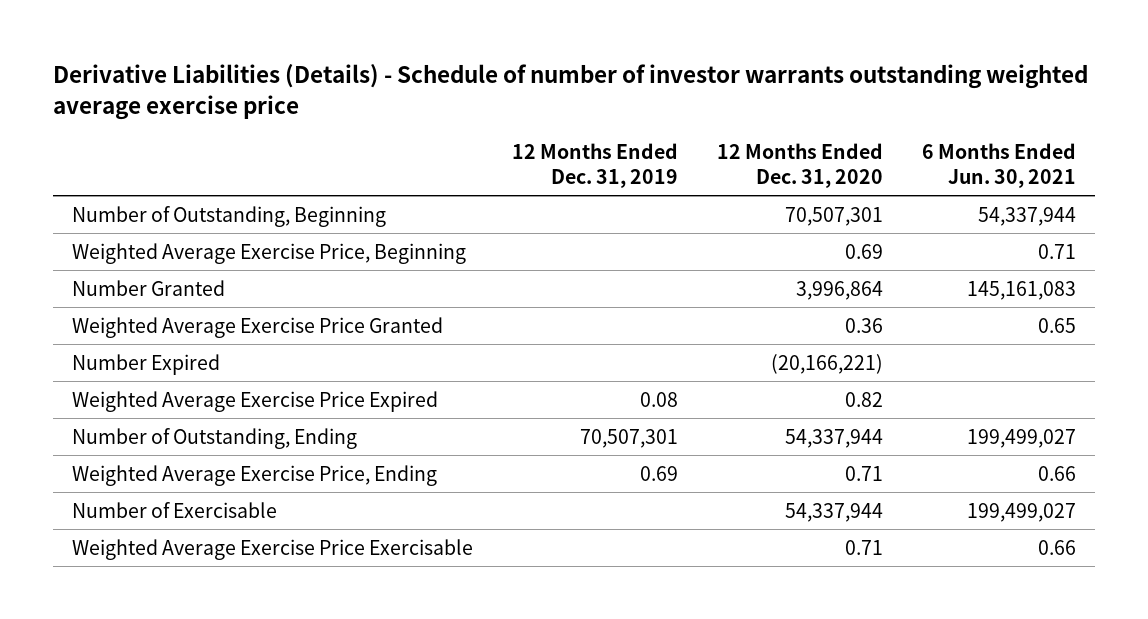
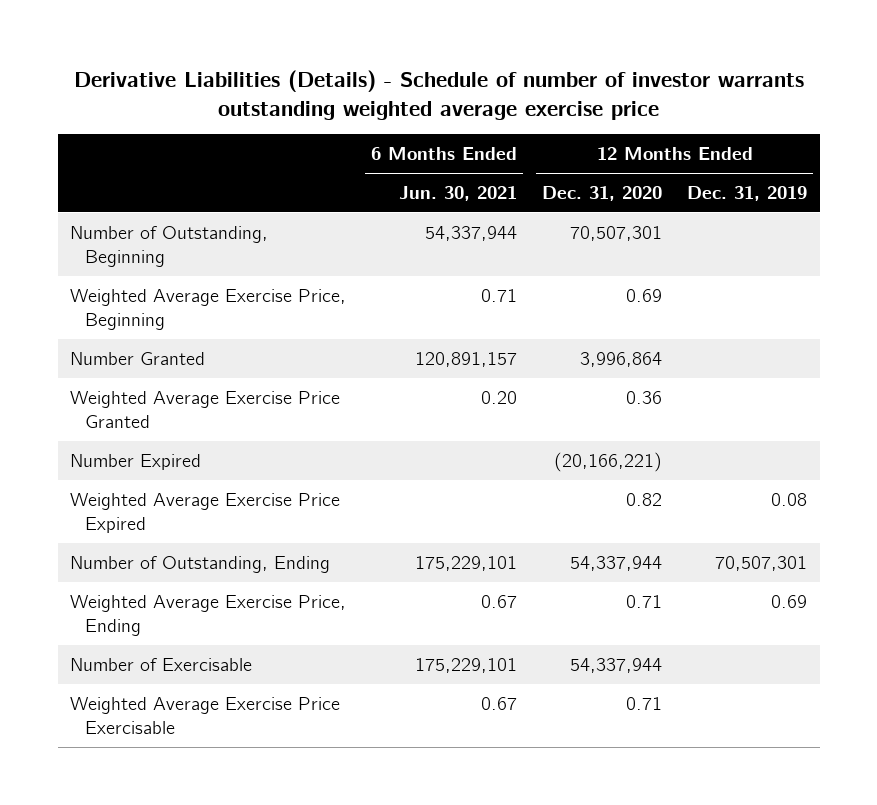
[966,280,1076,300] 145,161,083 -> [415,351,518,367] 120,891,157
[1037,317,1076,333] 0.65 -> [481,390,518,404] 0.20
[966,428,1076,448] 199,499,027 -> [415,555,518,571] 175,229,101
[1037,465,1076,481] 0.66 -> [481,594,518,608] 0.67
[966,502,1076,522] 199,499,027 -> [415,657,518,673] 175,229,101
[1037,539,1076,555] 0.66 -> [481,696,518,710] 0.67

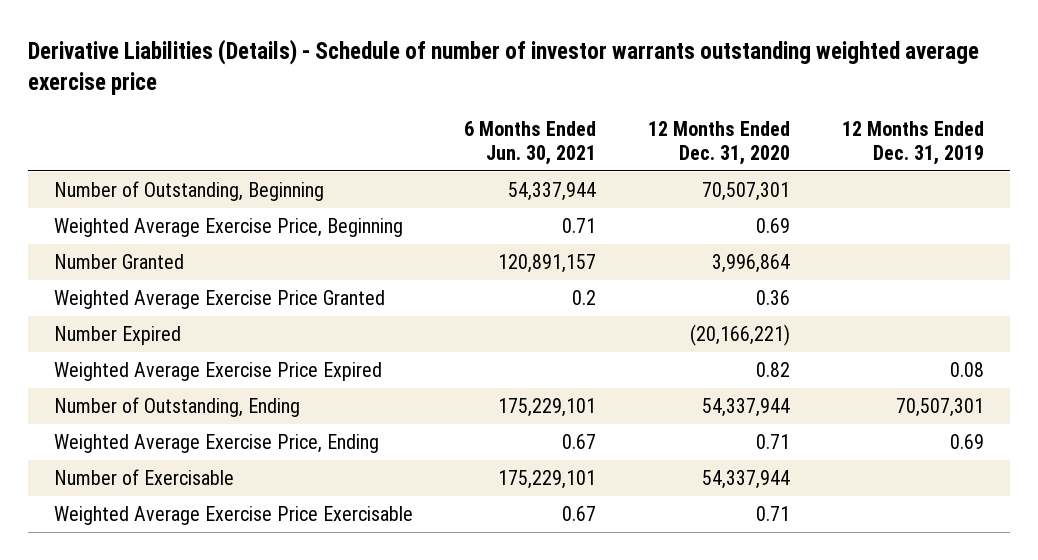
[481,390,518,404] 0.20 -> [572,290,597,306] 0.2

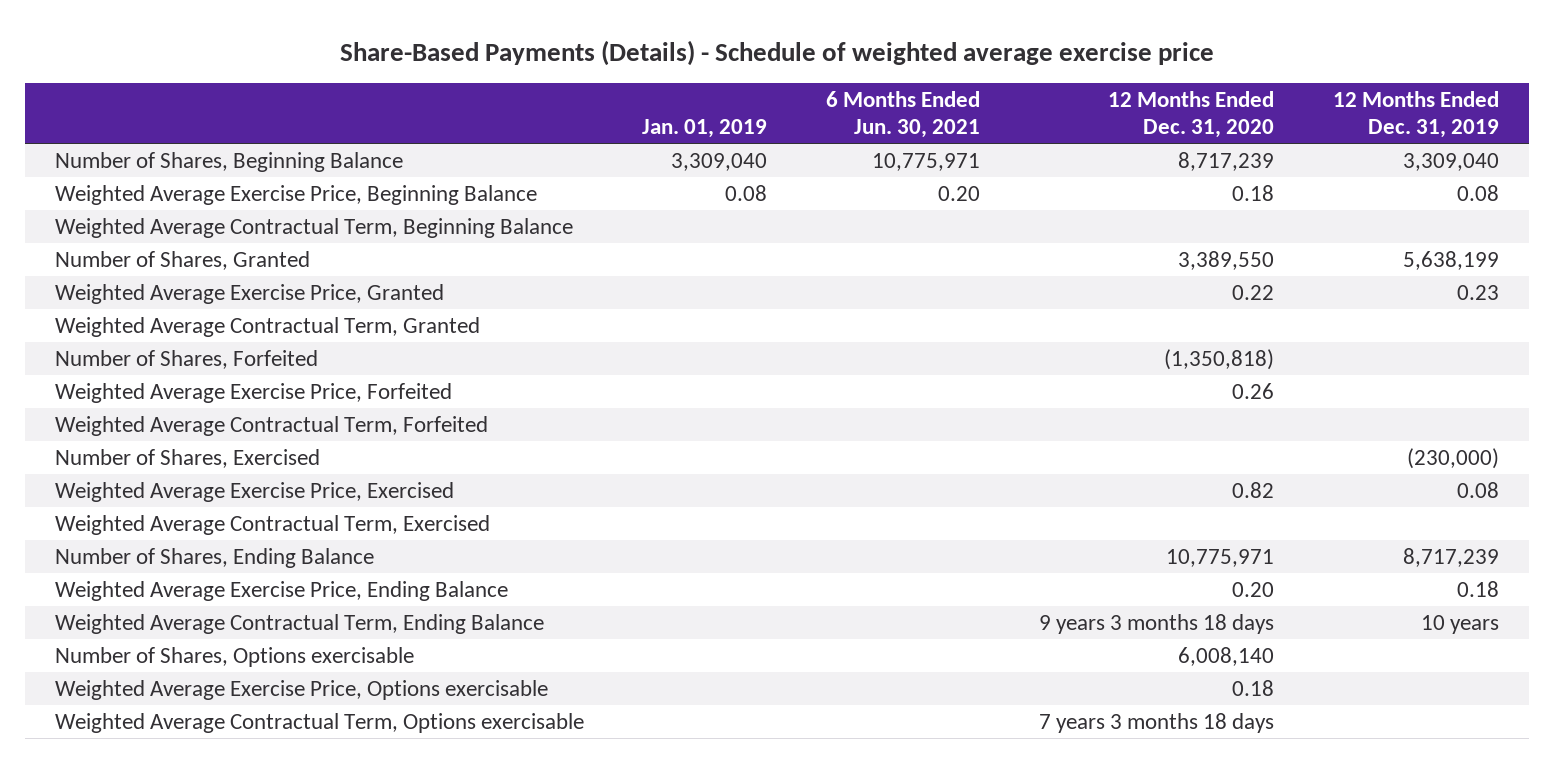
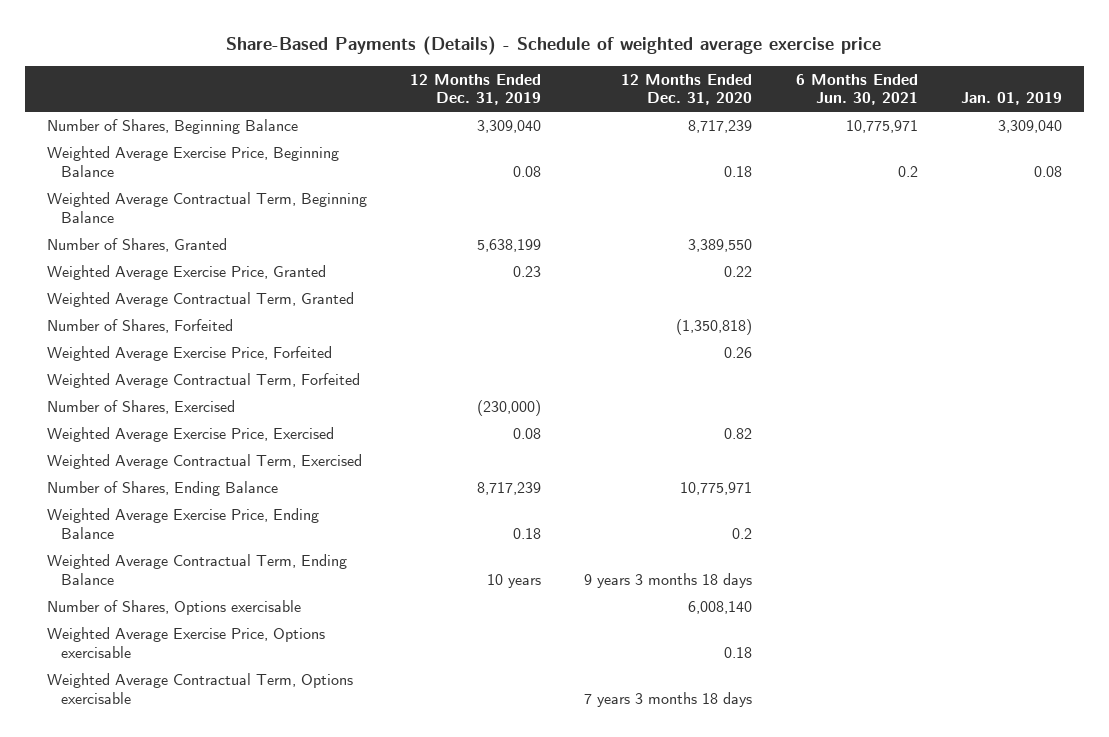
[938,185,981,201] 0.20 -> [897,165,918,177] 0.2
[1232,581,1275,597] 0.20 -> [732,527,753,539] 0.2

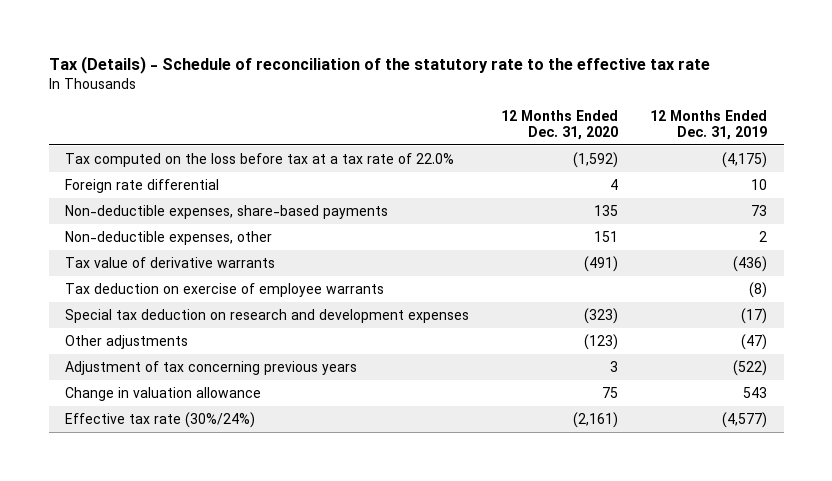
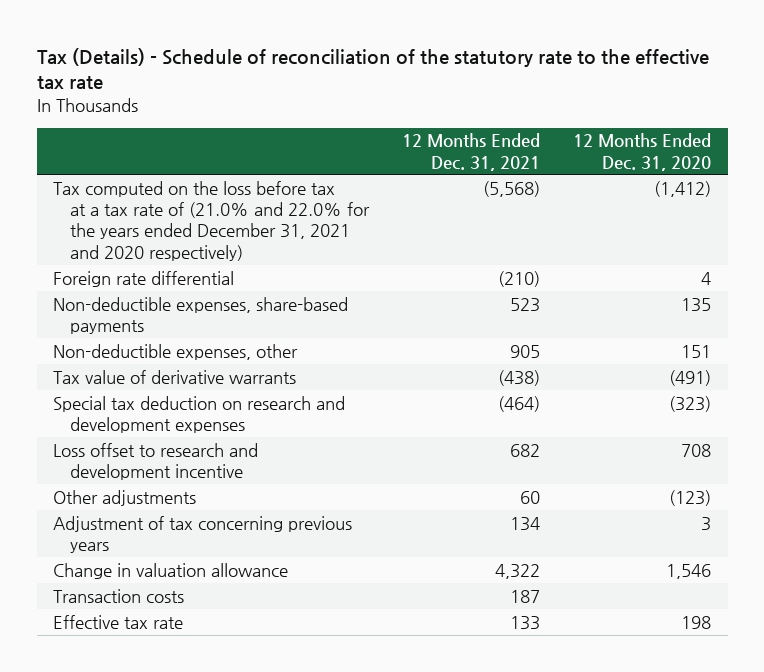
[650,109,768,140] 12 Months Ended Dec. 31, 2019 -> none
none -> [402,133,541,171] 12 Months Ended Dec. 31, 2021
[64,152,454,167] Tax computed on the loss before tax at a tax rate of 22.0% -> [53,180,371,261] Tax computed on the loss before tax at a tax rate of (21.0% and 22.0% for the years ended December 31, 2021 and 2020 respectively)
[573,151,619,168] (1,592) -> [654,180,712,197] (1,412)
[64,282,384,297] Tax deduction on exercise of employee warrants -> none
none -> [53,442,259,481] Loss offset to research and development incentive
[602,386,619,398] 75 -> [666,563,712,579] 1,546
none -> [53,588,185,603] Transaction costs
[64,411,255,428] Effective tax rate (30%/24%) -> [53,614,184,629] Effective tax rate
[573,411,619,428] (2,161) -> [681,615,712,629] 198

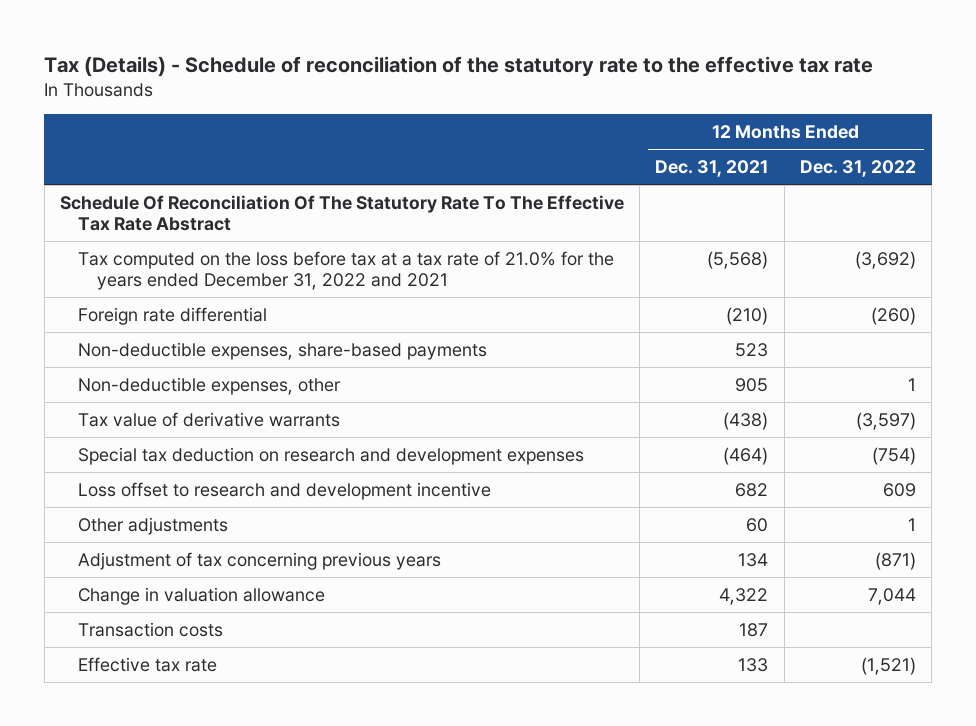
[573,133,712,171] 12 Months Ended Dec. 31, 2020 -> none
none -> [799,159,916,177] Dec. 31, 2022
none -> [60,194,625,231] Schedule Of Reconciliation Of The Statutory Rate To The Effective Tax Rate Abstract
[53,180,371,261] Tax computed on the loss before tax at a tax rate of (21.0% and 22.0% for the years ended December 31, 2021 and 2020 respectively) -> [78,250,615,290] Tax computed on the loss before tax at a tax rate of 21.0% for the years ended December 31, 2022 and 2021

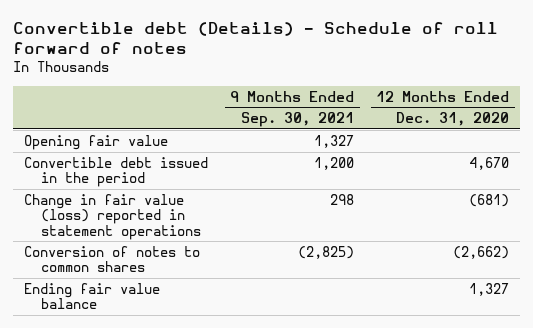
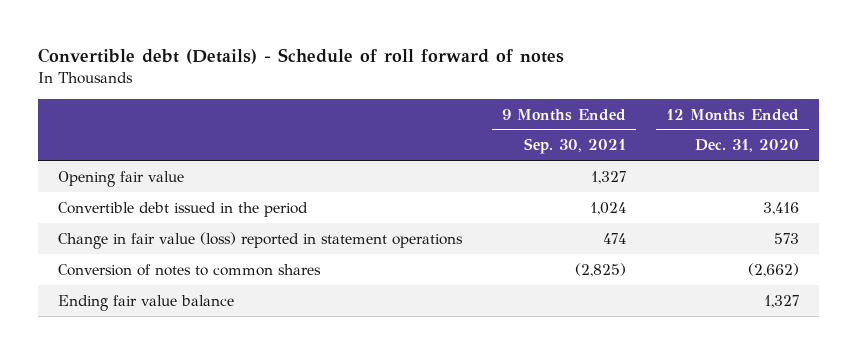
[314,156,355,170] 1,200 -> [590,201,627,215] 1,024
[469,156,510,170] 4,670 -> [763,201,800,215] 3,416
[330,193,355,205] 298 -> [603,232,627,244] 474
[469,193,510,207] (681) -> [774,232,800,244] 573

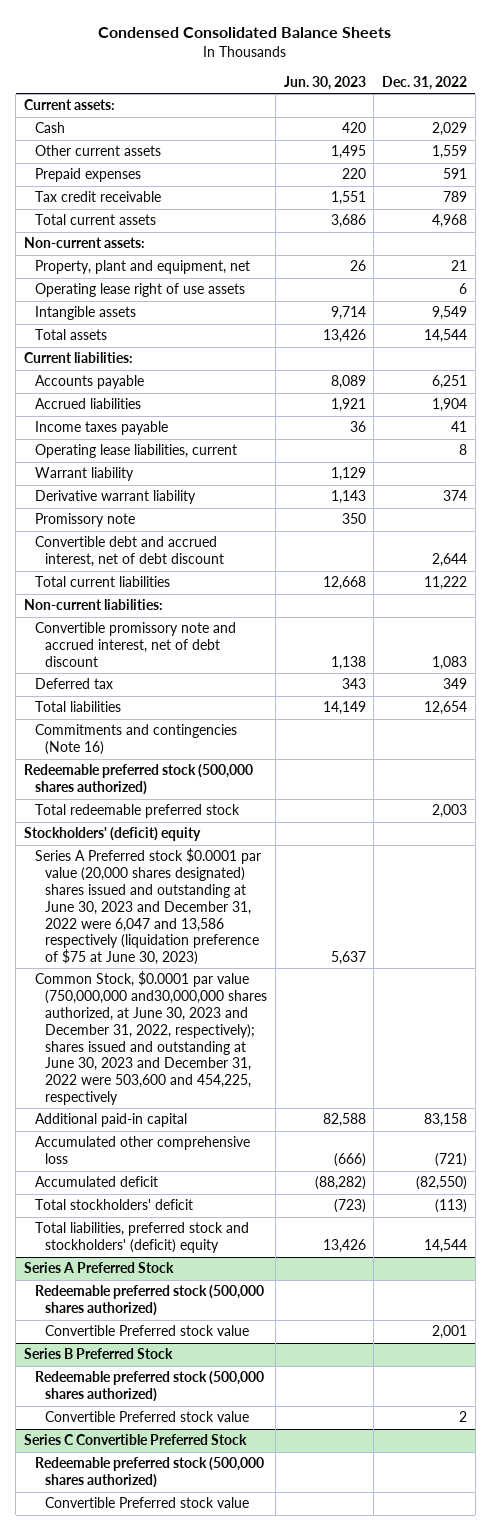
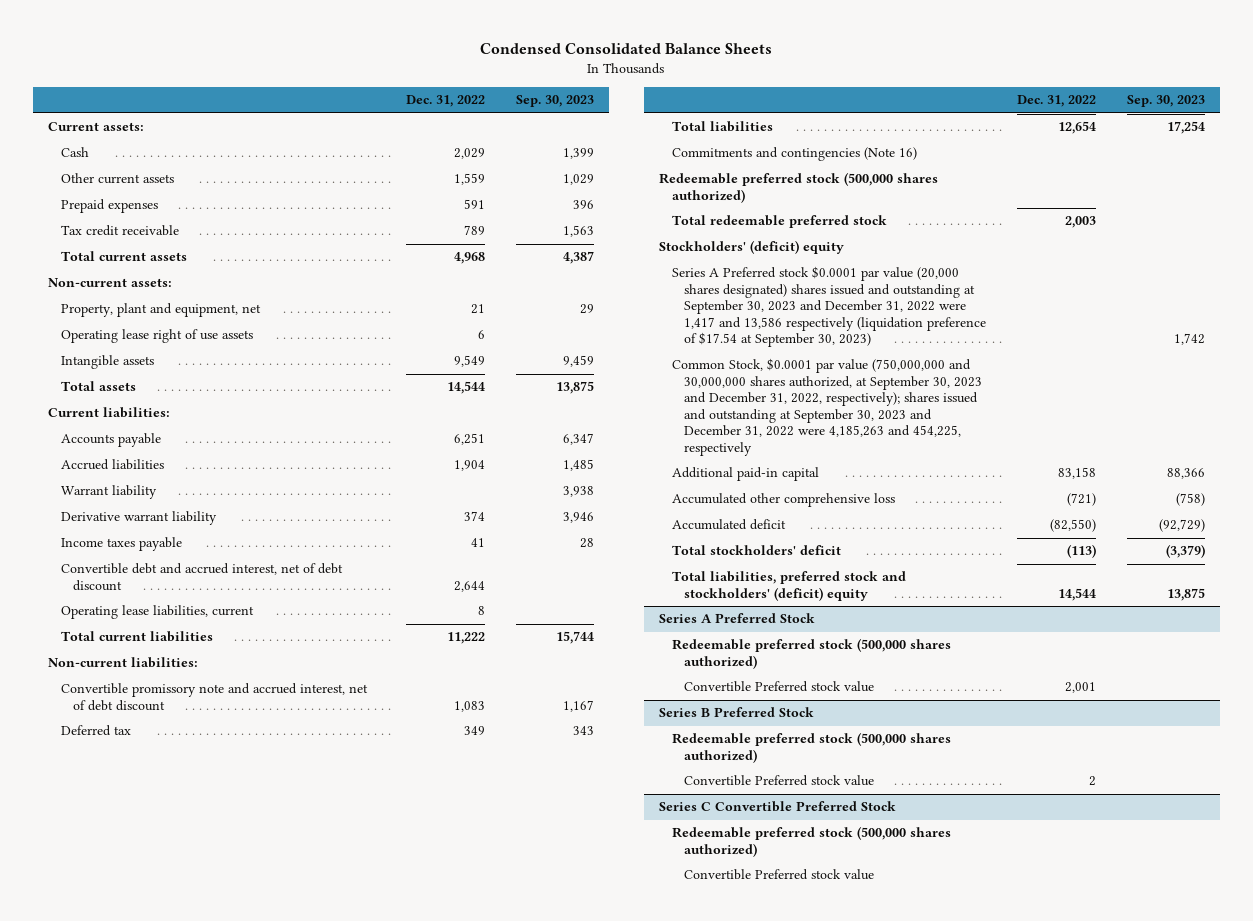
[283,76,366,91] Jun. 30, 2023 -> none
none -> [515,95,594,108] Sep. 30, 2023
[34,513,135,528] Promissory note -> none
[34,421,168,436] Income taxes payable -> [60,537,182,552] Income taxes payable
[34,444,237,459] Operating lease liabilities, current -> [60,605,254,620] Operating lease liabilities, current
[34,848,261,966] Series A Preferred stock $0.0001 par value (20,000 shares designated) shares issued and outstanding at June 30, 2023 and December 31, 2022 were 6,047 and 13,586 respectively (liquidation preference of $75 at June 30, 2023) -> [671,266,987,348] Series A Preferred stock $0.0001 par value (20,000 shares designated) shares issued and outstanding at September 30, 2023 and December 31, 2022 were 1,417 and 13,586 respectively (liquidation preference of $17.54 at September 30, 2023)
[34,971,268,1105] Common Stock, $0.0001 par value (750,000,000 and30,000,000 shares authorized, at June 30, 2023 and December 31, 2022, respectively); shares issued and outstanding at June 30, 2023 and December 31, 2022 were 503,600 and 454,225, respectively -> [671,358,983,457] Common Stock, $0.0001 par value (750,000,000 and 30,000,000 shares authorized, at September 30, 2023 and December 31, 2022, respectively); shares issued and outstanding at September 30, 2023 and December 31, 2022 were 4,185,263 and 454,225, respectively

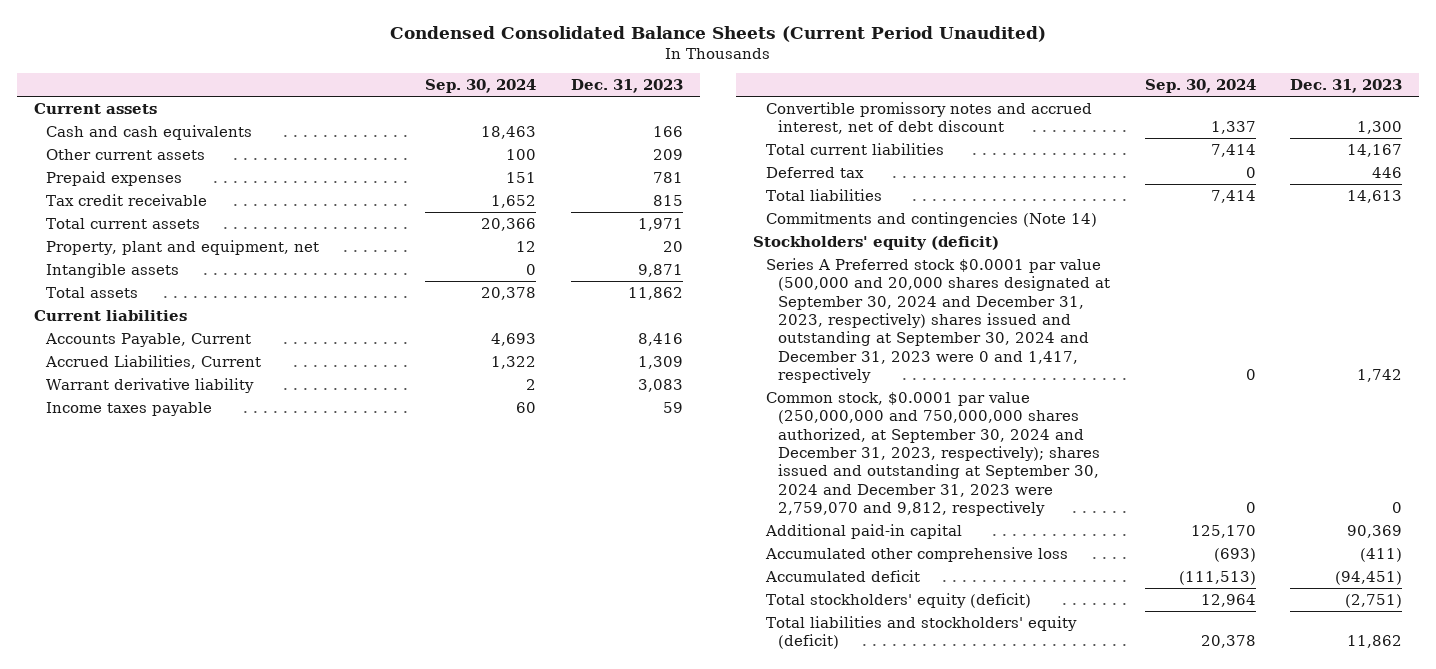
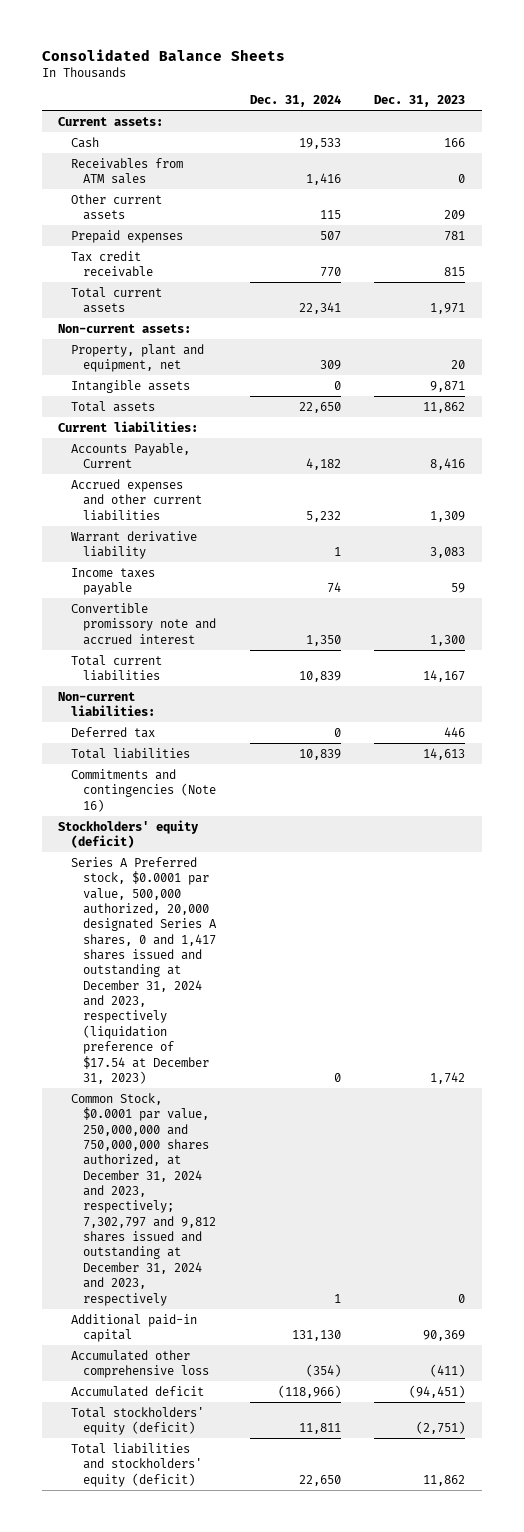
[390,26,1047,43] Condensed Consolidated Balance Sheets (Current Period Unaudited) -> [41,48,285,61] Consolidated Balance Sheets
[425,79,537,94] Sep. 30, 2024 -> none
none -> [249,94,341,107] Dec. 31, 2024
[33,102,157,114] Current assets -> [58,116,164,126] Current assets:
[46,124,253,140] Cash and cash equivalents -> [70,136,99,148] Cash
none -> [70,157,183,185] Receivables from ATM sales
none -> [58,323,192,333] Non-current assets:
[33,309,187,321] Current liabilities -> [58,420,199,432] Current liabilities:
[45,354,262,369] Accrued Liabilities, Current -> [70,478,203,521] Accrued expenses and other current liabilities
[765,101,1092,135] Convertible promissory notes and accrued interest, net of debt discount -> [70,602,217,645] Convertible promissory note and accrued interest
none -> [58,691,155,717] Non-current liabilities:
[765,211,1097,227] Commitments and contingencies (Note 14) -> [70,768,217,812] Commitments and contingencies (Note 16)
[765,257,1111,384] Series A Preferred stock $0.0001 par value (500,000 and 20,000 shares designated at September 30, 2024 and December 31, 2023, respectively) shares issued and outstanding at September 30, 2024 and December 31, 2023 were 0 and 1,417, respectively -> [70,856,218,1084] Series A Preferred stock, $0.0001 par value, 500,000 authorized, 20,000 designated Series A shares, 0 and 1,417 shares issued and outstanding at December 31, 2024 and 2023, respectively (liquidation preference of $17.54 at December 31, 2023)
[765,391,1101,517] Common stock, $0.0001 par value (250,000,000 and 750,000,000 shares authorized, at September 30, 2024 and December 31, 2023, respectively); shares issued and outstanding at September 30, 2024 and December 31, 2023 were 2,759,070 and 9,812, respectively -> [70,1092,217,1306] Common Stock, $0.0001 par value, 250,000,000 and 750,000,000 shares authorized, at December 31, 2024 and 2023, respectively; 7,302,797 and 9,812 shares issued and outstanding at December 31, 2024 and 2023, respectively

